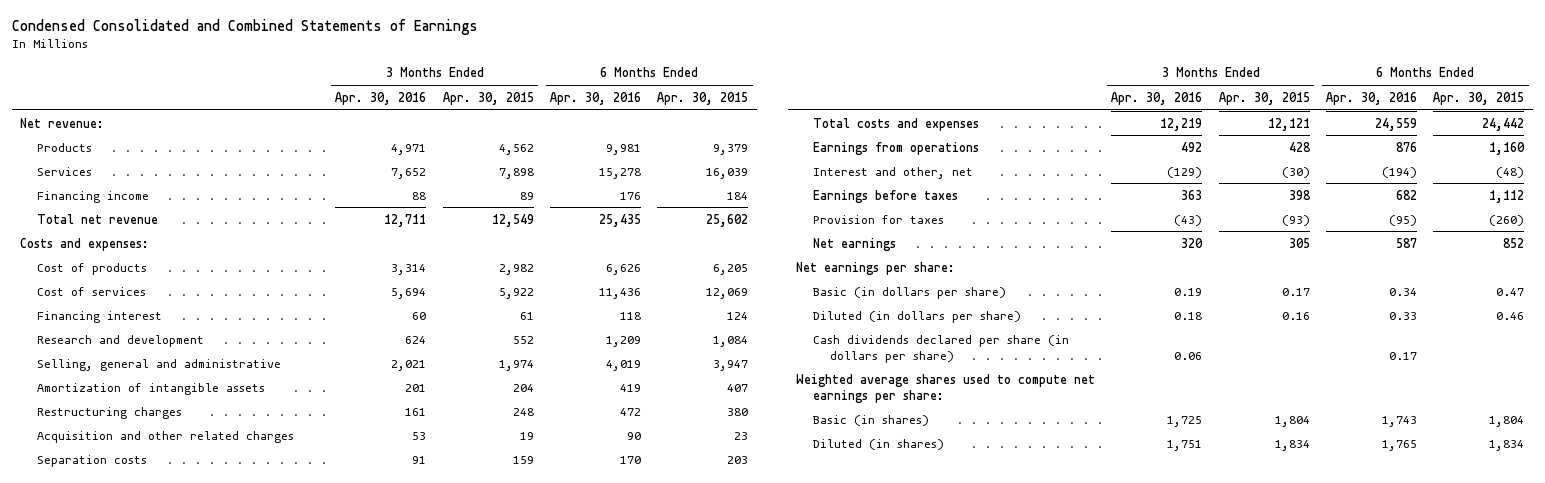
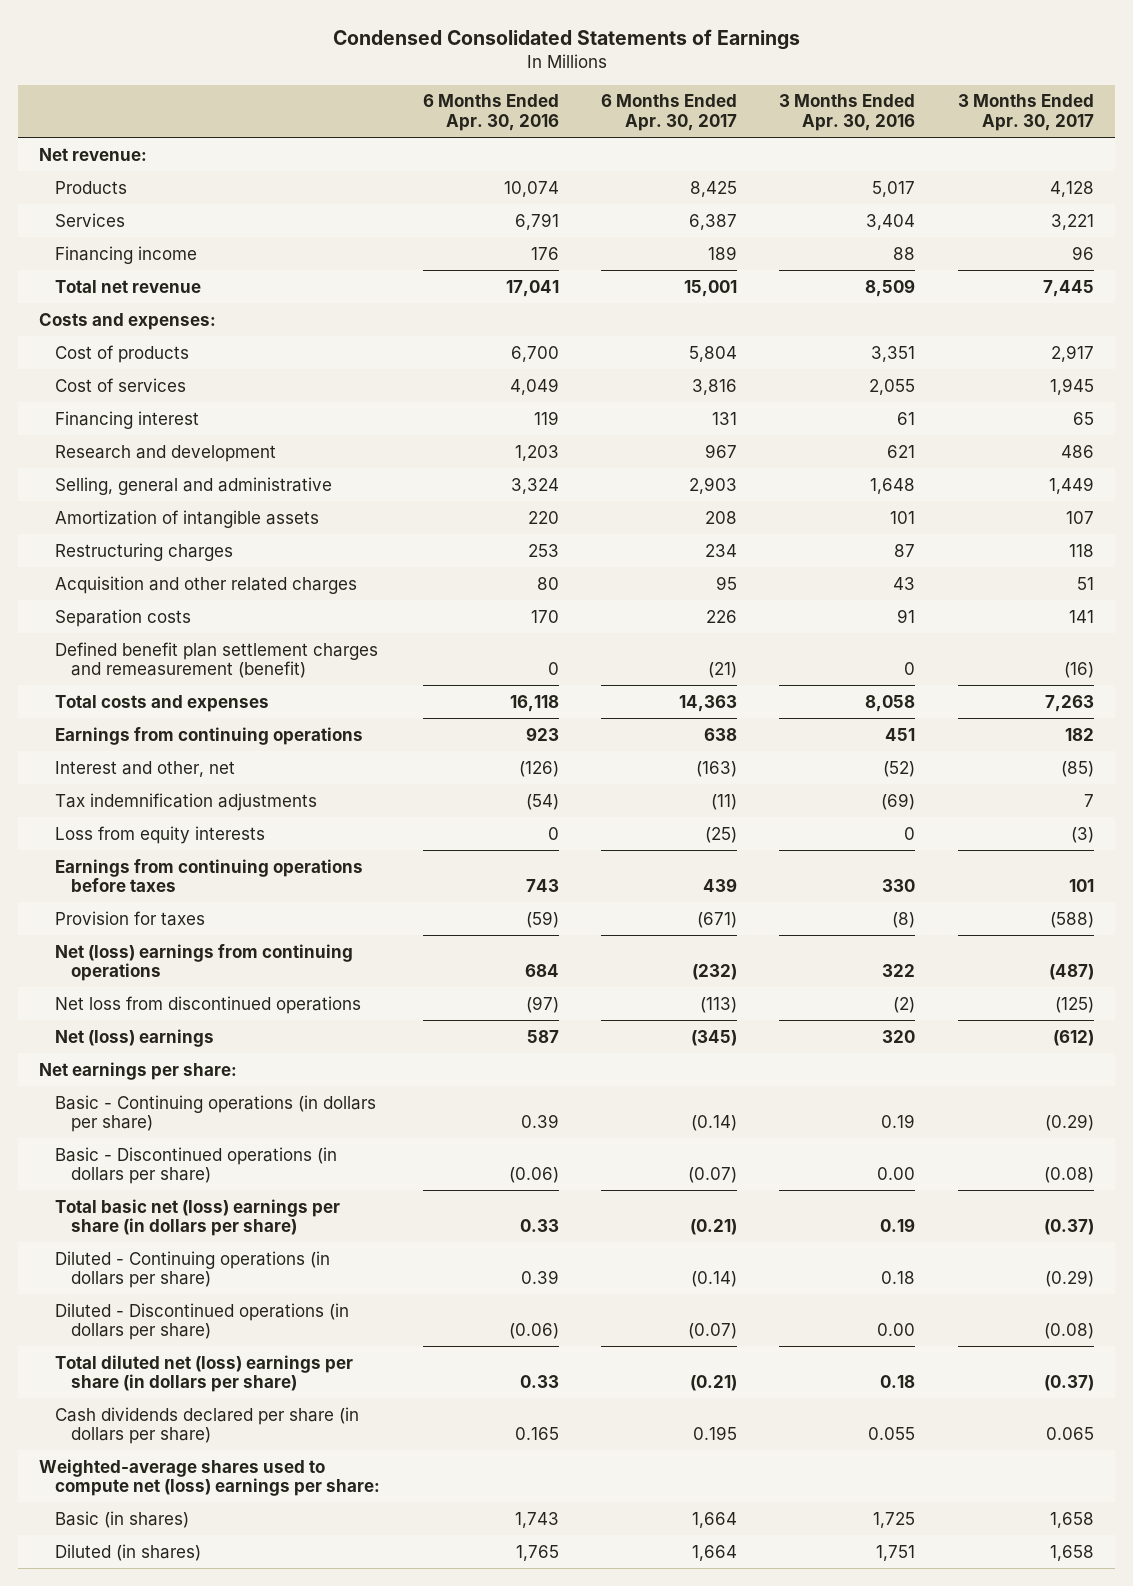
[11,19,478,36] Condensed Consolidated and Combined Statements of Earnings -> [332,28,800,50] Condensed Consolidated Statements of Earnings
[442,91,534,105] Apr. 30, 2015 -> none
[657,91,749,105] Apr. 30, 2015 -> none
none -> [601,94,738,131] 6 Months Ended Apr. 30, 2017
none -> [957,94,1094,131] 3 Months Ended Apr. 30, 2017
[391,143,427,155] 4,971 -> [872,180,916,197] 5,017
[606,143,642,155] 9,981 -> [503,180,559,197] 10,074
[391,167,427,179] 7,652 -> [866,213,916,230] 3,404
[599,167,642,179] 15,278 -> [514,212,559,230] 6,791
[384,213,427,227] 12,711 -> [865,278,916,297] 8,509
[599,213,642,227] 25,435 -> [505,279,559,297] 17,041
[391,263,427,275] 3,314 -> [871,345,916,362] 3,351
[606,263,642,275] 6,626 -> [510,345,559,362] 6,700
[391,287,427,299] 5,694 -> [869,378,916,395] 2,055
[599,287,642,299] 11,436 -> [509,377,559,395] 4,049
[412,311,427,320] 60 -> [897,411,916,425] 61
[620,311,642,320] 118 -> [533,410,559,425] 119
[405,335,427,344] 624 -> [887,444,916,458] 621
[606,335,642,347] 1,209 -> [514,444,559,461] 1,203
[391,359,427,371] 2,021 -> [870,477,916,494] 1,648
[606,359,642,371] 4,019 -> [510,477,559,494] 3,324
[405,383,427,392] 201 -> [890,510,916,524] 101
[620,383,642,392] 419 -> [527,510,559,524] 220
[405,407,427,416] 161 -> [894,543,916,557] 87
[620,407,642,416] 472 -> [527,543,559,557] 253
[412,431,427,440] 53 -> [893,576,916,590] 43
[627,431,642,440] 90 -> [536,576,559,590] 80
none -> [55,641,379,679] Defined benefit plan settlement charges and remeasurement (benefit)
[1160,117,1203,131] 12,219 -> [865,694,916,712] 8,058
[1375,117,1418,131] 24,559 -> [509,694,559,712] 16,118
[812,141,979,155] Earnings from operations -> [55,726,364,745] Earnings from continuing operations
[1181,141,1203,152] 492 -> [885,727,916,741] 451
[1396,141,1418,152] 876 -> [525,726,559,741] 923
[1167,166,1203,178] (129) -> [883,760,916,777] (52)
[1382,166,1418,178] (194) -> [518,760,559,777] (126)
none -> [55,792,318,811] Tax indemnification adjustments
none -> [55,825,266,844] Loss from equity interests
[812,189,958,203] Earnings before taxes -> [55,858,364,893] Earnings from continuing operations before taxes
[1181,189,1203,200] 363 -> [882,879,916,893] 330
[1396,189,1418,200] 682 -> [525,879,559,893] 743
[1174,214,1203,226] (43) -> [892,911,916,928] (8)
[1389,214,1418,226] (95) -> [525,910,559,928] (59)
none -> [55,943,354,982] Net (loss) earnings from continuing operations
none -> [55,995,362,1014] Net loss from discontinued operations
[812,237,896,251] Net earnings -> [55,1028,215,1047] Net (loss) earnings
none -> [55,1094,377,1133] Basic - Continuing operations (in dollars per share)
none -> [55,1146,338,1185] Basic - Discontinued operations (in dollars per share)
[812,286,1006,299] Basic (in dollars per share) -> [55,1198,341,1237] Total basic net (loss) earnings per share (in dollars per share)
[1389,287,1418,296] 0.34 -> [519,1219,559,1233] 0.33
none -> [55,1250,331,1289] Diluted - Continuing operations (in dollars per share)
none -> [55,1302,350,1341] Diluted - Discontinued operations (in dollars per share)
[812,310,1021,323] Diluted (in dollars per share) -> [55,1354,354,1393] Total diluted net (loss) earnings per share (in dollars per share)
[1174,351,1203,360] 0.06 -> [868,1427,916,1441] 0.055
[1389,351,1418,360] 0.17 -> [514,1427,559,1441] 0.165
[796,373,1096,403] Weighted average shares used to compute net earnings per share: -> [39,1458,381,1497] Weighted-average shares used to compute net (loss) earnings per share:

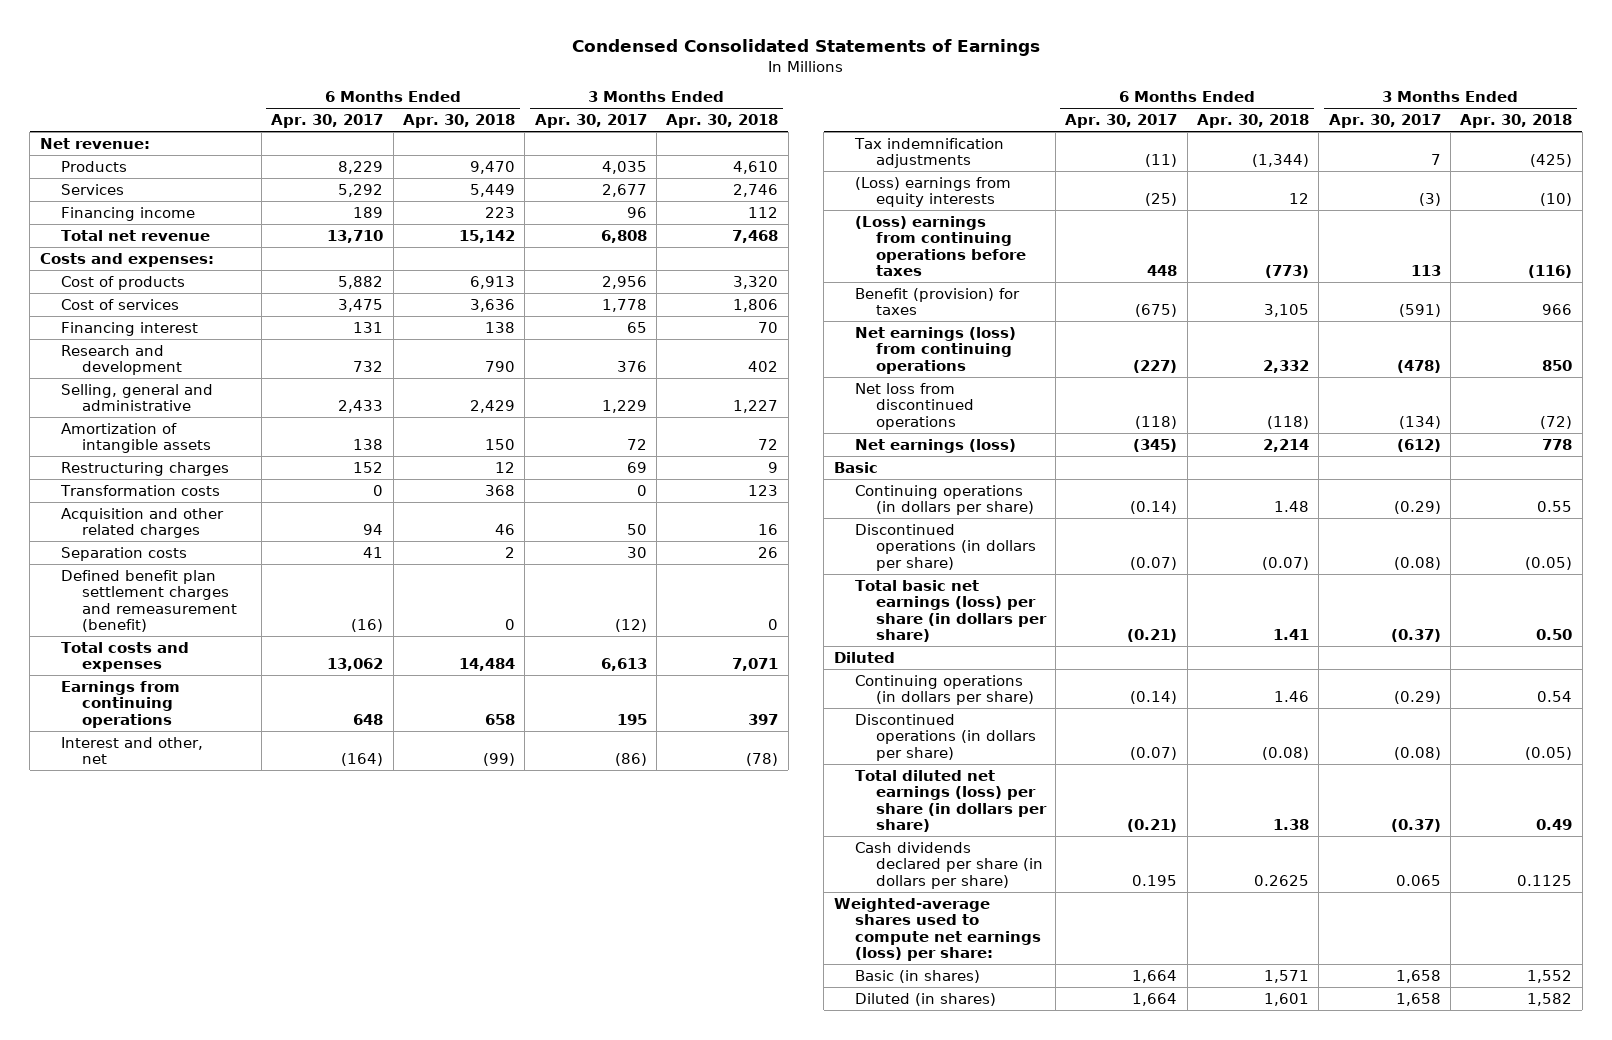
[422,94,559,131] 6 Months Ended Apr. 30, 2016 -> none
[779,94,916,131] 3 Months Ended Apr. 30, 2016 -> none
none -> [402,114,515,129] Apr. 30, 2018
none -> [666,114,779,129] Apr. 30, 2018
[690,180,738,197] 8,425 -> [338,160,384,174] 8,229
[1049,180,1094,197] 4,128 -> [601,160,647,174] 4,035
[689,213,738,230] 6,387 -> [338,183,384,197] 5,292
[1050,213,1094,230] 3,221 -> [601,183,647,197] 2,677
[684,279,738,297] 15,001 -> [327,229,384,243] 13,710
[1042,279,1094,297] 7,445 -> [600,229,647,243] 6,808
[689,345,738,362] 5,804 -> [338,275,384,289] 5,882
[1050,344,1094,362] 2,917 -> [601,275,647,289] 2,956
[692,378,738,395] 3,816 -> [338,298,384,312] 3,475
[1049,377,1094,395] 1,945 -> [601,298,647,312] 1,778
[705,443,738,458] 967 -> [353,361,384,373] 732
[1060,444,1094,458] 486 -> [616,361,647,373] 376
[689,476,738,494] 2,903 -> [338,400,384,414] 2,433
[1048,476,1094,494] 1,449 -> [601,400,647,414] 1,229
[705,510,738,524] 208 -> [353,439,384,451] 138
[1065,510,1094,524] 107 -> [626,439,647,451] 72
[705,543,738,557] 234 -> [353,461,384,473] 152
[1068,543,1094,557] 118 -> [626,461,647,473] 69
none -> [59,484,220,496] Transformation costs
[716,575,738,590] 95 -> [363,524,384,536] 94
[1076,576,1094,590] 51 -> [626,524,647,536] 50
[706,609,738,623] 226 -> [363,546,384,558] 41
[1068,609,1094,623] 141 -> [626,546,647,558] 30
[708,662,738,679] (21) -> [351,619,384,633] (16)
[1063,662,1094,679] (16) -> [614,619,647,633] (12)
[679,694,738,712] 14,363 -> [327,658,384,672] 13,062
[1044,694,1094,712] 7,263 -> [600,658,647,672] 6,613
[704,727,738,741] 638 -> [353,713,384,725] 648
[1064,727,1094,741] 182 -> [616,713,647,725] 195
[696,760,738,777] (163) -> [341,753,384,767] (164)
[1060,760,1094,777] (85) -> [614,753,647,767] (86)
[39,1061,238,1080] Net earnings per share: -> none
[55,825,266,844] Loss from equity interests -> [854,176,1011,208] (Loss) earnings from equity interests
[55,858,364,893] Earnings from continuing operations before taxes -> [854,215,1026,277] (Loss) earnings from continuing operations before taxes
[703,878,738,893] 439 -> [1147,265,1178,277] 448
[1068,879,1094,893] 101 -> [1410,265,1441,277] 113
[55,910,206,926] Provision for taxes -> [854,287,1020,316] Benefit (provision) for taxes
[697,911,738,928] (671) -> [1135,304,1178,318] (675)
[1049,911,1094,928] (588) -> [1398,304,1441,318] (591)
[55,943,354,982] Net (loss) earnings from continuing operations -> [854,326,1016,374] Net earnings (loss) from continuing operations
[692,964,738,981] (232) -> [1133,359,1178,373] (227)
[1048,964,1094,981] (487) -> [1396,359,1441,373] (478)
[700,996,738,1013] (113) -> [1135,415,1178,429] (118)
[1054,996,1094,1013] (125) -> [1398,415,1441,429] (134)
[55,1028,215,1047] Net (loss) earnings -> [854,438,1016,453] Net earnings (loss)
none -> [833,461,878,473] Basic
[55,1094,377,1133] Basic - Continuing operations (in dollars per share) -> [854,484,1034,516] Continuing operations (in dollars per share)
[55,1146,338,1185] Basic - Discontinued operations (in dollars per share) -> [854,523,1036,571] Discontinued operations (in dollars per share)
[55,1198,341,1237] Total basic net (loss) earnings per share (in dollars per share) -> [854,579,1047,643] Total basic net earnings (loss) per share (in dollars per share)
none -> [833,651,895,663] Diluted
[55,1250,331,1289] Diluted - Continuing operations (in dollars per share) -> [854,674,1034,706] Continuing operations (in dollars per share)
[55,1302,350,1341] Diluted - Discontinued operations (in dollars per share) -> [854,713,1036,761] Discontinued operations (in dollars per share)
[55,1354,354,1393] Total diluted net (loss) earnings per share (in dollars per share) -> [854,769,1047,833] Total diluted net earnings (loss) per share (in dollars per share)
[39,1458,381,1497] Weighted-average shares used to compute net (loss) earnings per share: -> [833,897,1041,962] Weighted-average shares used to compute net earnings (loss) per share:

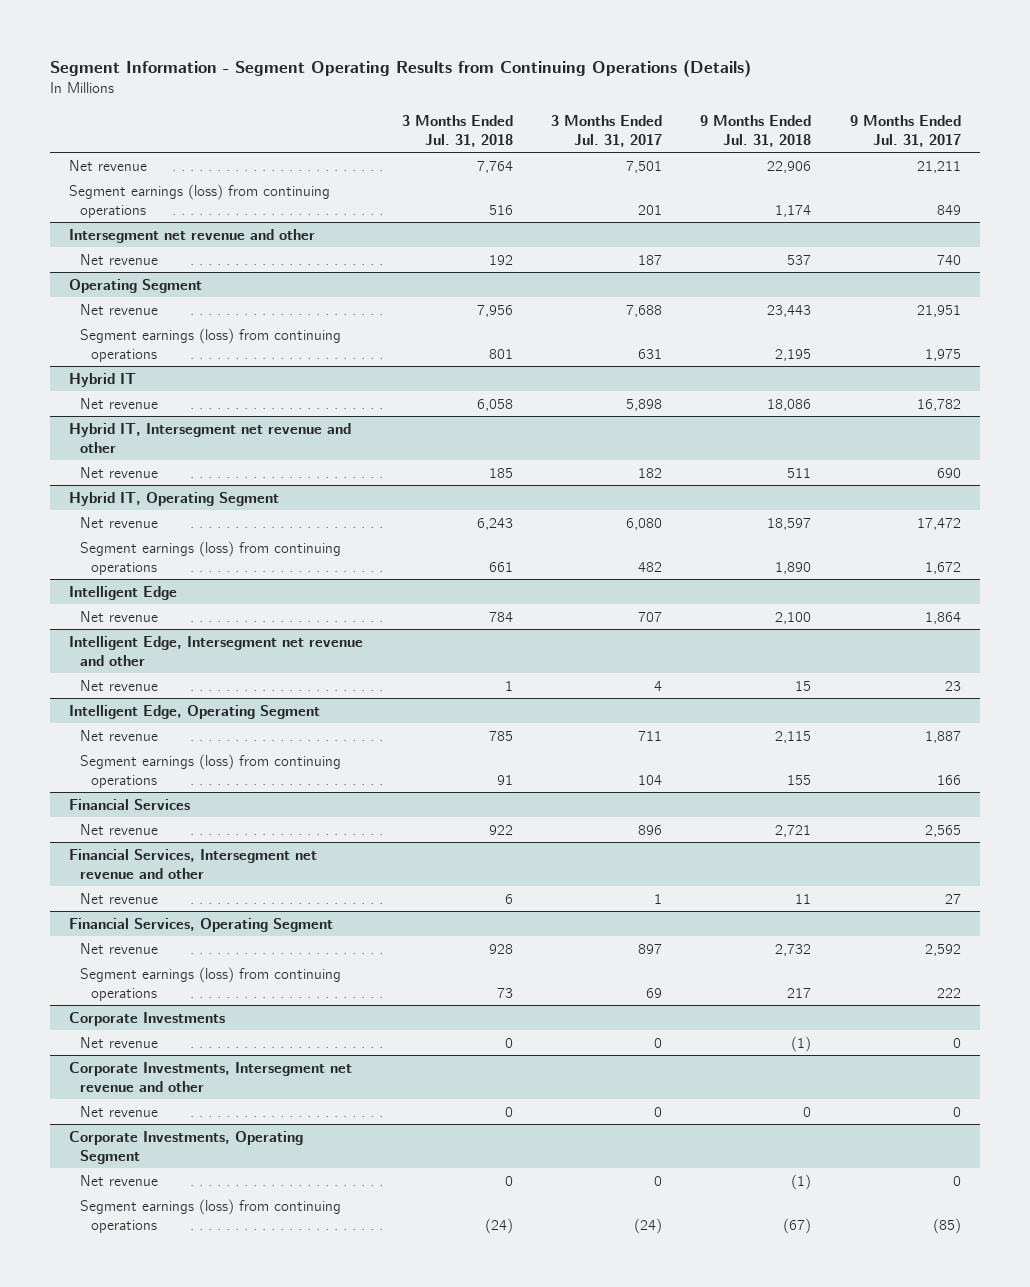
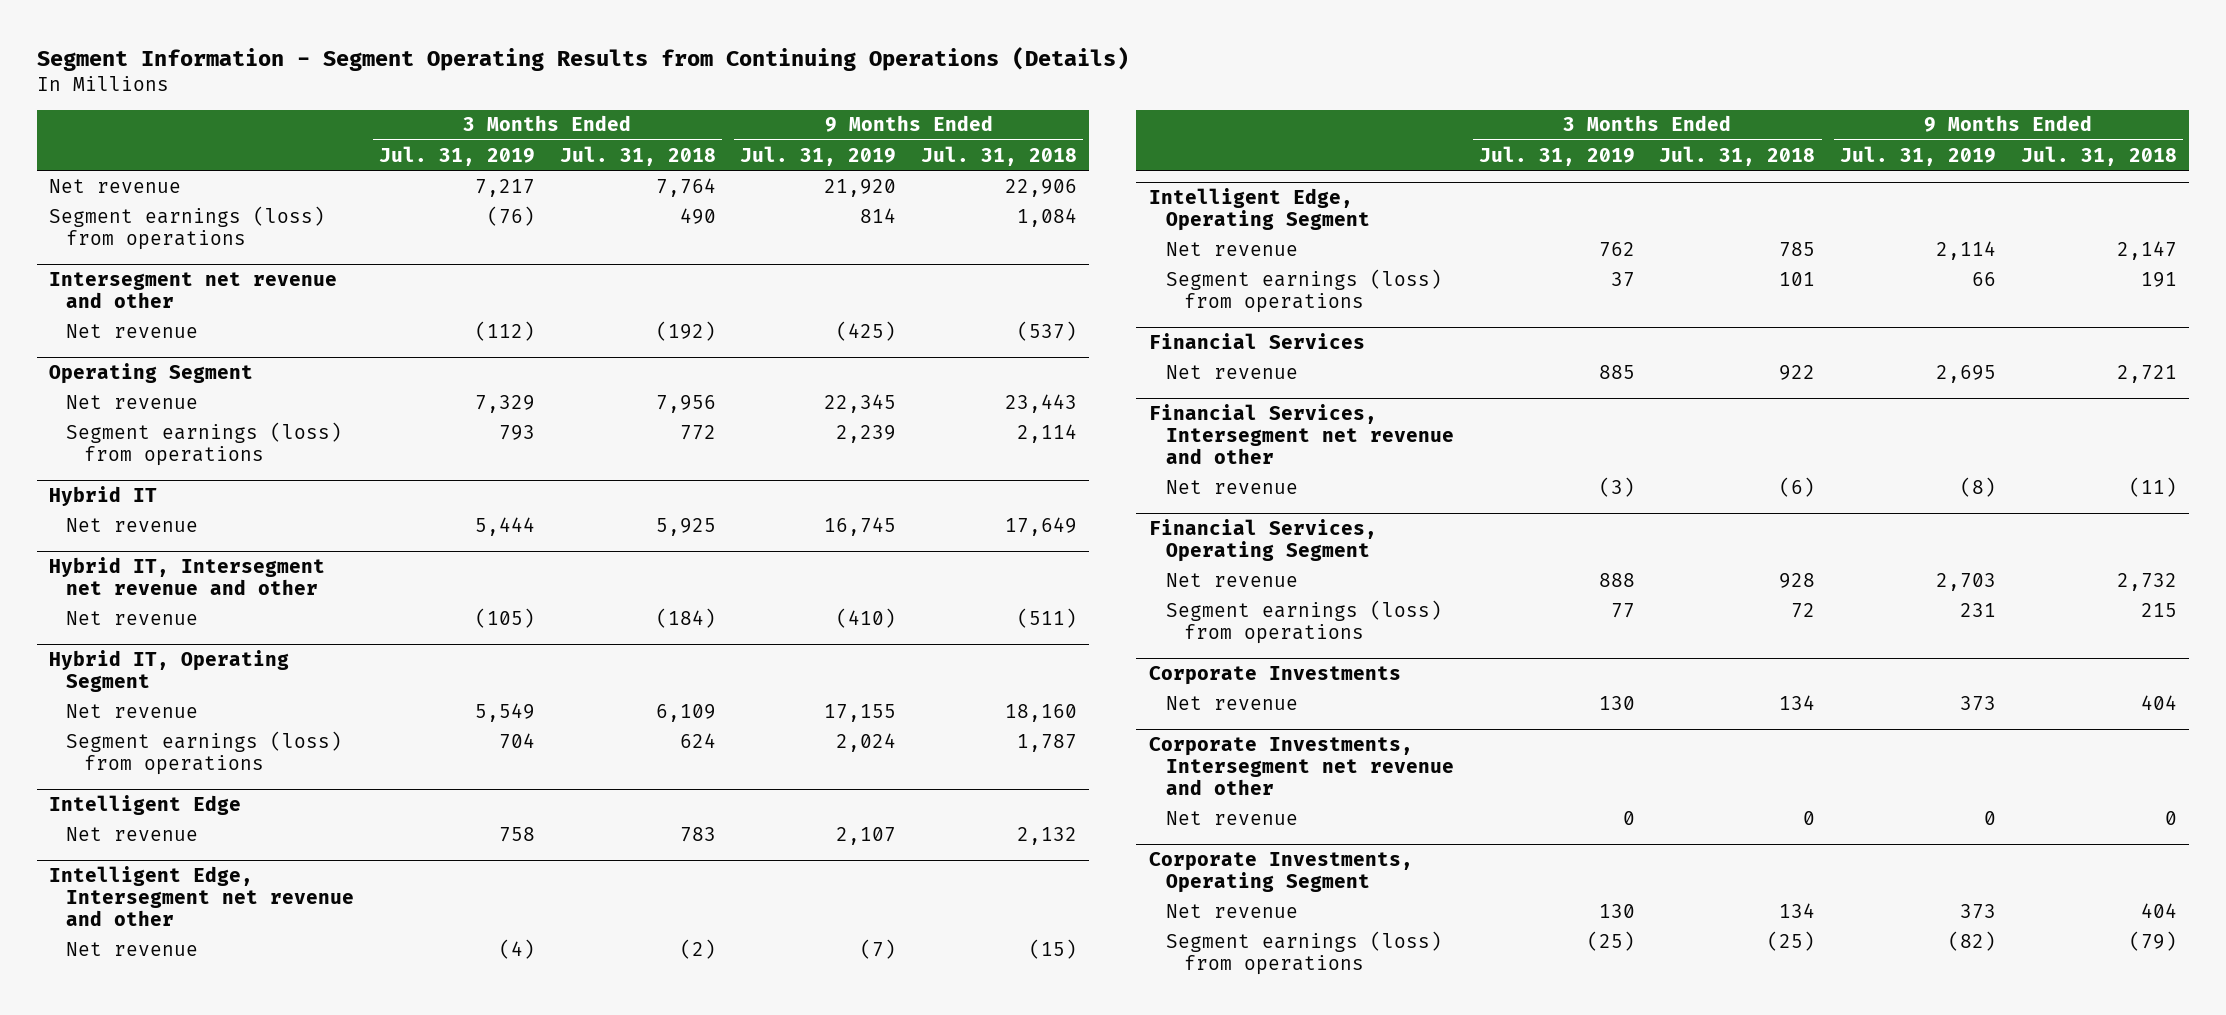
[551,114,663,147] 3 Months Ended Jul. 31, 2017 -> none
[849,114,961,147] 9 Months Ended Jul. 31, 2017 -> none
none -> [379,145,536,166] Jul. 31, 2019
none -> [740,145,897,166] Jul. 31, 2019
[69,183,331,218] Segment earnings (loss) from continuing operations -> [48,205,325,250] Segment earnings (loss) from operations
[488,204,513,215] 516 -> [679,207,716,224] 490
[775,204,812,217] 1,174 -> [1017,207,1078,227] 1,084
[488,254,513,265] 192 -> [655,320,716,341] (192)
[787,254,812,265] 537 -> [1017,320,1078,341] (537)
[80,327,342,362] Segment earnings (loss) from continuing operations -> [66,421,343,466] Segment earnings (loss) from operations
[488,348,513,359] 801 -> [679,424,716,440] 772
[775,348,812,361] 2,195 -> [1017,423,1078,443] 2,114
[476,398,513,411] 6,058 -> [655,517,716,536] 5,925
[767,398,812,411] 18,086 -> [1005,516,1078,536] 17,649
[488,467,513,478] 185 -> [655,607,716,628] (184)
[787,467,812,478] 511 -> [1017,607,1078,628] (511)
[476,517,513,530] 6,243 -> [655,703,716,722] 6,109
[767,517,812,530] 18,597 -> [1005,703,1078,722] 18,160
[80,540,342,575] Segment earnings (loss) from continuing operations -> [66,730,343,775] Segment earnings (loss) from operations
[488,561,513,572] 661 -> [679,732,716,748] 624
[775,561,812,574] 1,890 -> [1017,733,1078,752] 1,787
[488,611,513,622] 784 -> [679,826,716,842] 783
[775,611,812,624] 2,100 -> [1017,826,1078,845] 2,132
[504,680,513,691] 1 -> [679,938,716,959] (2)
[795,680,812,691] 15 -> [1029,938,1078,959] (15)
[775,730,812,743] 2,115 -> [2116,240,2177,260] 2,147
[80,753,342,788] Segment earnings (loss) from continuing operations -> [1166,268,1443,313] Segment earnings (loss) from operations
[496,774,513,785] 91 -> [1779,271,1816,286] 101
[787,774,812,785] 155 -> [2140,271,2177,287] 191
[504,893,513,904] 6 -> [1779,476,1816,497] (6)
[795,893,812,904] 11 -> [2128,476,2177,497] (11)
[80,966,342,1001] Segment earnings (loss) from continuing operations -> [1166,599,1443,644] Segment earnings (loss) from operations
[496,987,513,998] 73 -> [1791,602,1816,618] 72
[787,987,812,998] 217 -> [2140,602,2177,617] 215
[504,1037,513,1048] 0 -> [1779,694,1816,710] 134
[791,1035,812,1052] (1) -> [2140,694,2177,710] 404
[504,1175,513,1186] 0 -> [1779,902,1816,918] 134
[791,1173,812,1190] (1) -> [2140,902,2177,918] 404
[80,1198,342,1233] Segment earnings (loss) from continuing operations -> [1166,930,1443,975] Segment earnings (loss) from operations
[484,1217,513,1234] (24) -> [1767,930,1816,951] (25)
[783,1217,812,1234] (67) -> [2128,930,2177,951] (79)

